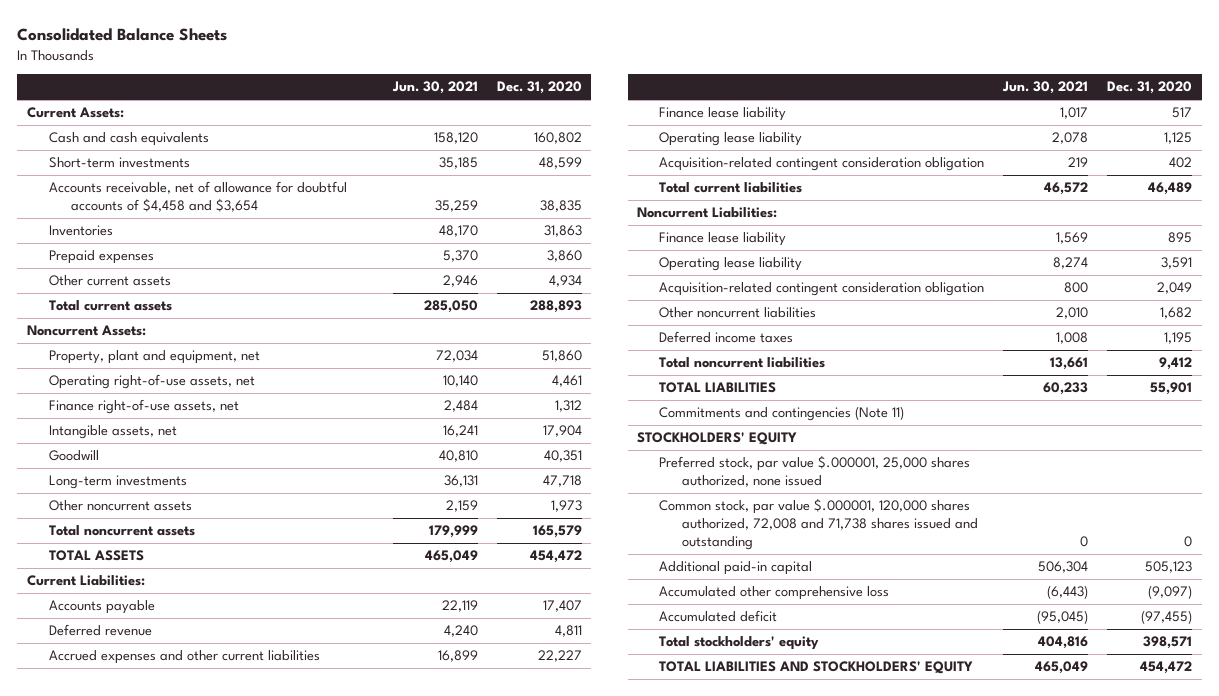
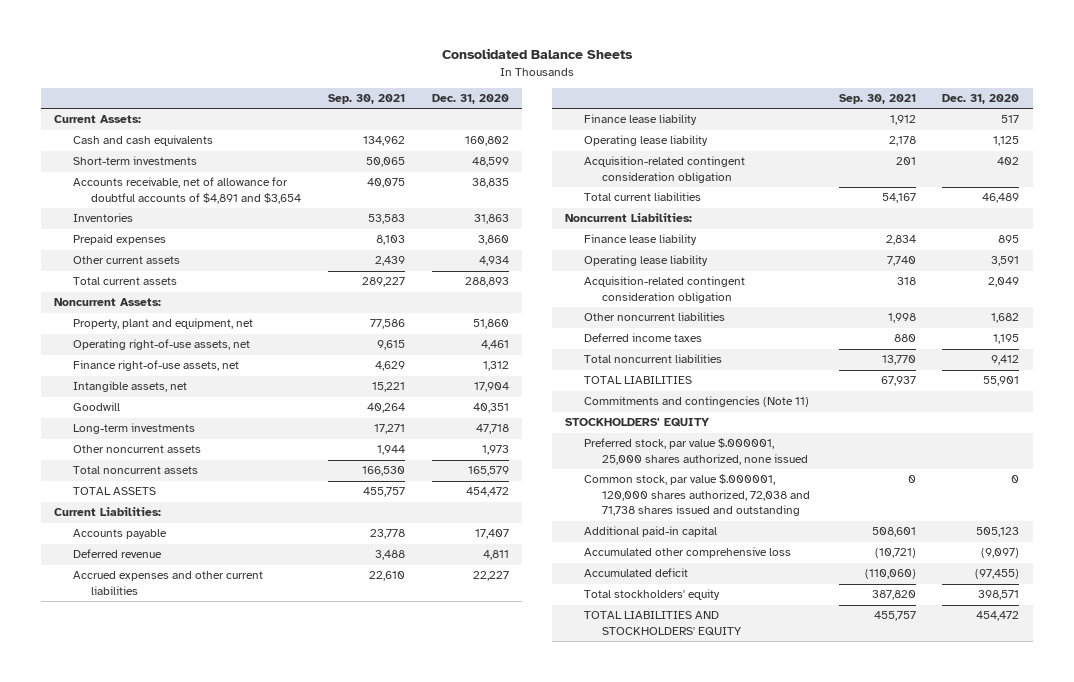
[391,81,478,95] Jun. 30, 2021 -> none
none -> [327,93,405,104] Sep. 30, 2021
[48,181,347,213] Accounts receivable, net of allowance for doubtful accounts of $4,458 and $3,654 -> [72,177,302,204] Accounts receivable, net of allowance for doubtful accounts of $4,891 and $3,654
[659,498,978,551] Common stock, par value $.000001, 120,000 shares authorized, 72,008 and 71,738 shares issued and outstanding -> [583,474,810,517] Common stock, par value $.000001, 120,000 shares authorized, 72,038 and 71,738 shares issued and outstanding

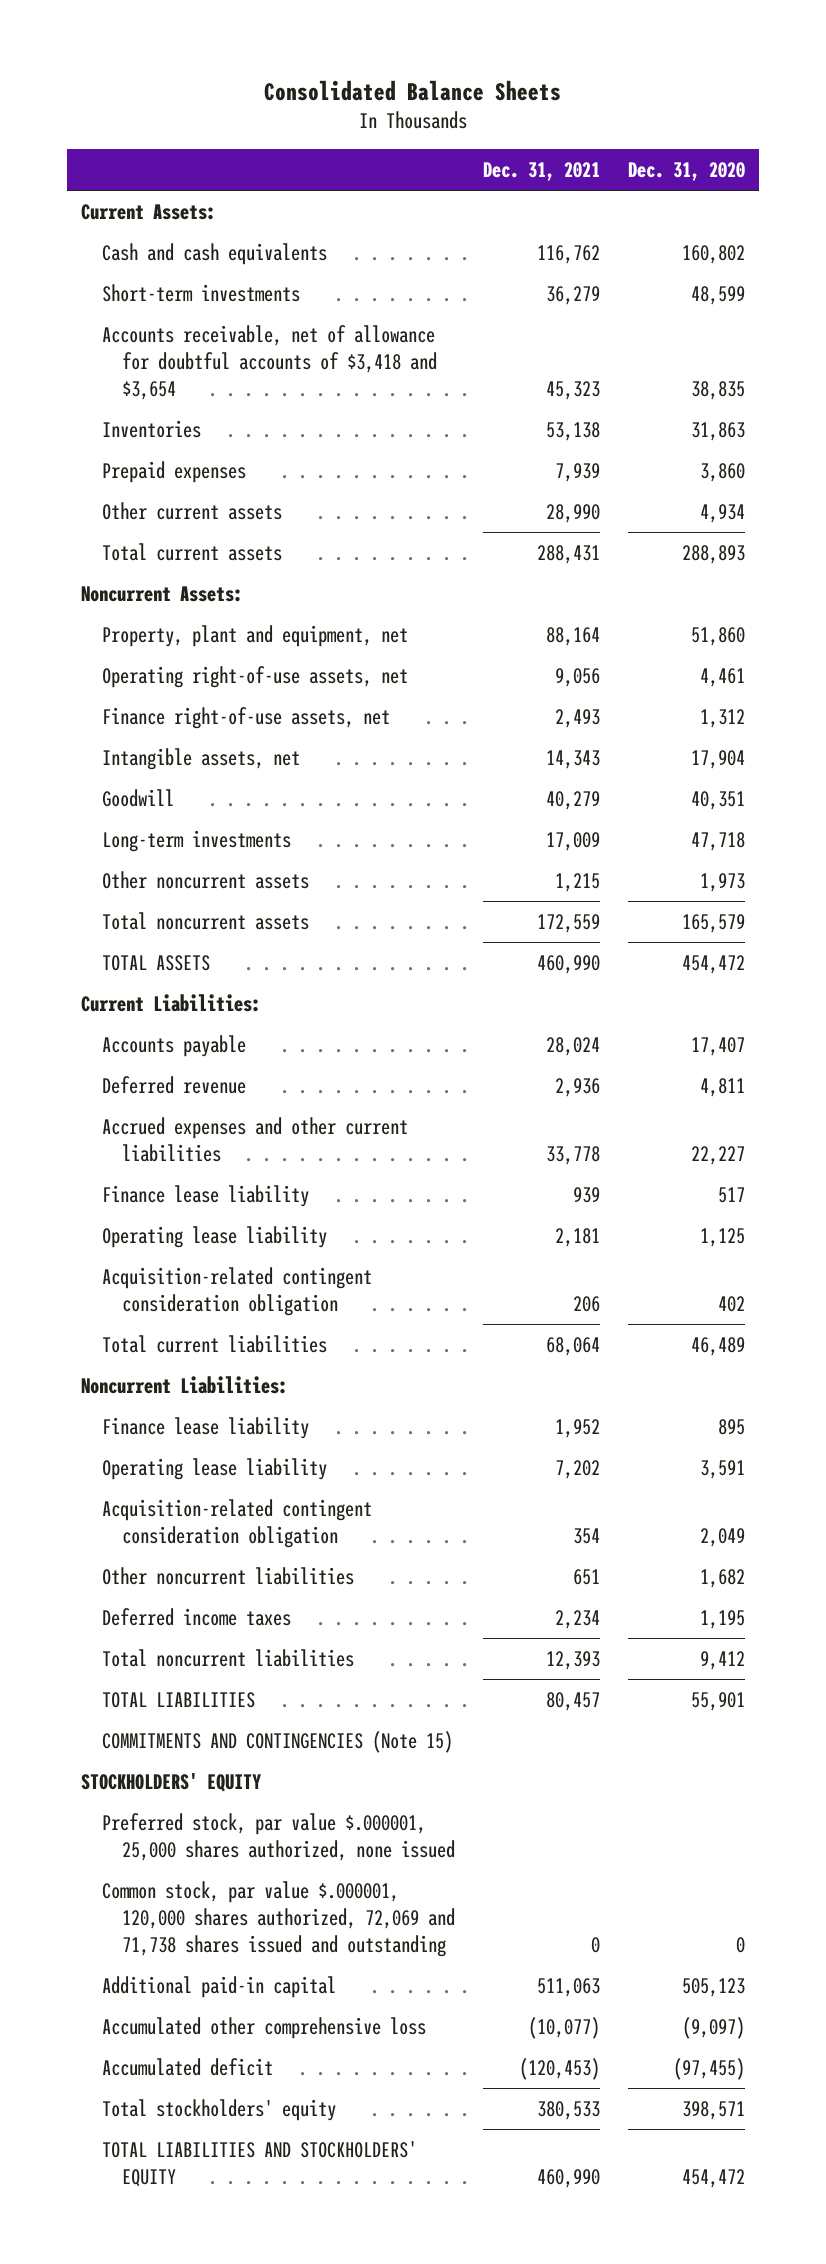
[327,93,405,104] Sep. 30, 2021 -> none
none -> [483,162,601,182] Dec. 31, 2021
[72,177,302,204] Accounts receivable, net of allowance for doubtful accounts of $4,891 and $3,654 -> [101,325,437,401] Accounts receivable, net of allowance for doubtful accounts of $3,418 and $3,654
[583,396,809,408] Commitments and contingencies (Note 11) -> [101,1731,453,1754] COMMITMENTS AND CONTINGENCIES (Note 15)
[583,474,810,517] Common stock, par value $.000001, 120,000 shares authorized, 72,038 and 71,738 shares issued and outstanding -> [101,1881,455,1958] Common stock, par value $.000001, 120,000 shares authorized, 72,069 and 71,738 shares issued and outstanding

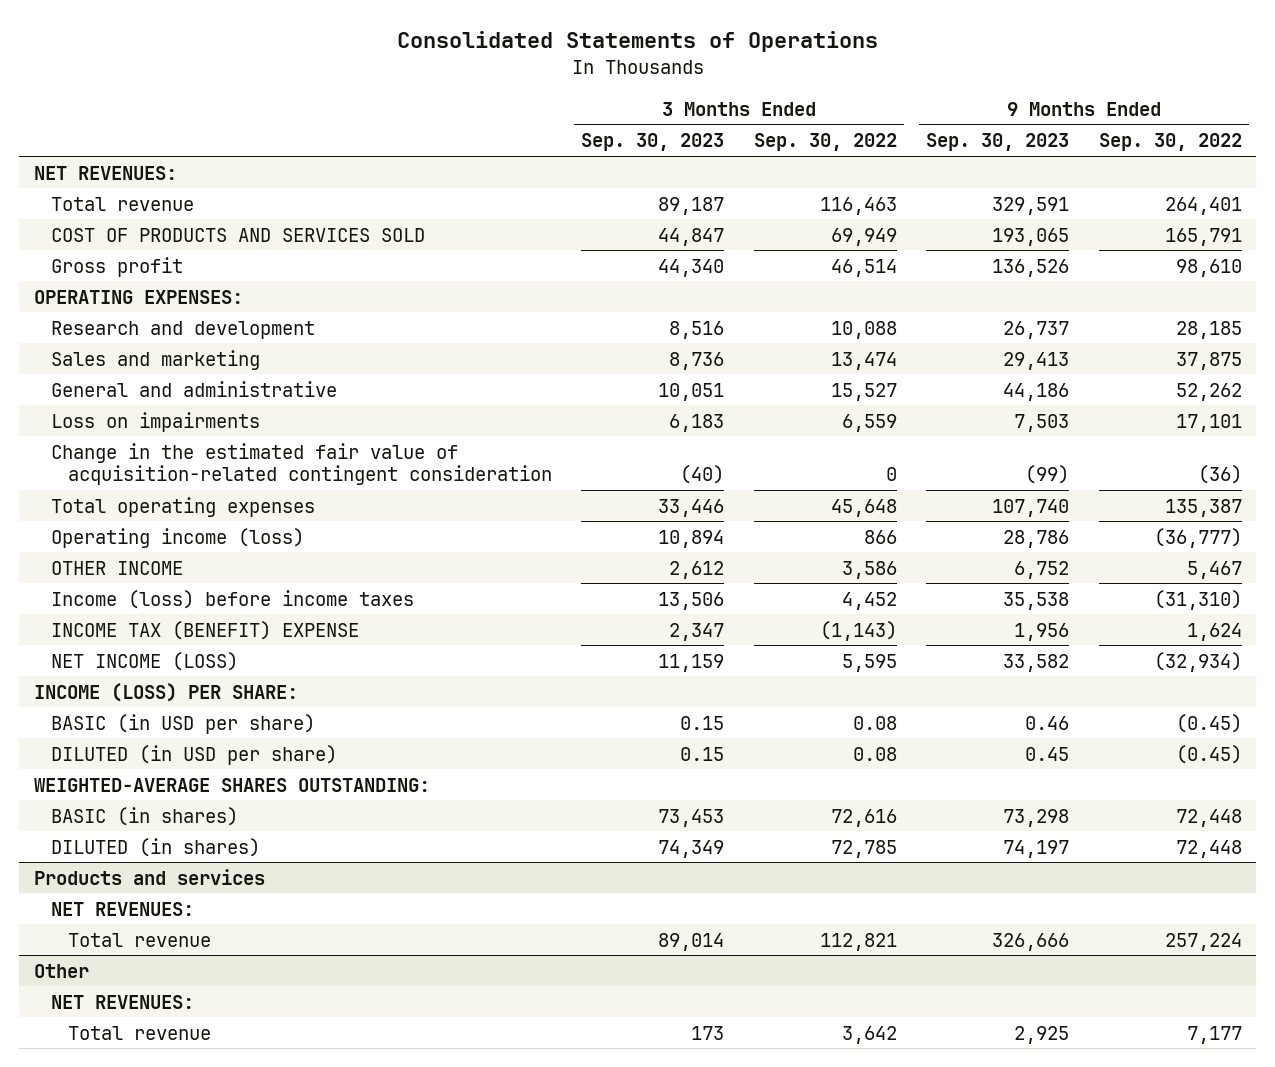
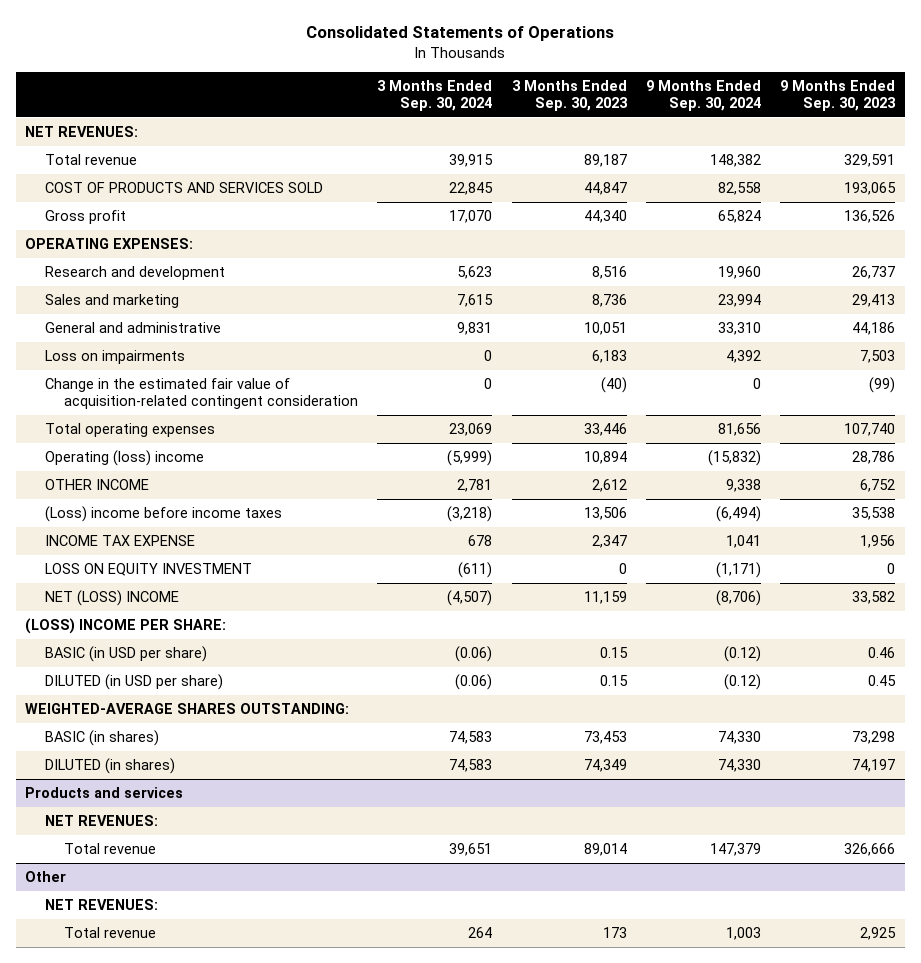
[753,133,897,152] Sep. 30, 2022 -> none
[1098,133,1242,152] Sep. 30, 2022 -> none
none -> [377,80,493,112] 3 Months Ended Sep. 30, 2024
none -> [646,80,762,112] 9 Months Ended Sep. 30, 2024
[50,527,304,548] Operating income (loss) -> [44,450,204,467] Operating (loss) income
[50,589,414,609] Income (loss) before income taxes -> [44,506,282,523] (Loss) income before income taxes
[50,620,359,640] INCOME TAX (BENEFIT) EXPENSE -> [44,535,195,547] INCOME TAX EXPENSE
none -> [44,563,252,577] LOSS ON EQUITY INVESTMENT
[50,651,238,671] NET INCOME (LOSS) -> [44,590,179,607] NET (LOSS) INCOME
[33,682,298,702] INCOME (LOSS) PER SHARE: -> [25,618,227,635] (LOSS) INCOME PER SHARE:

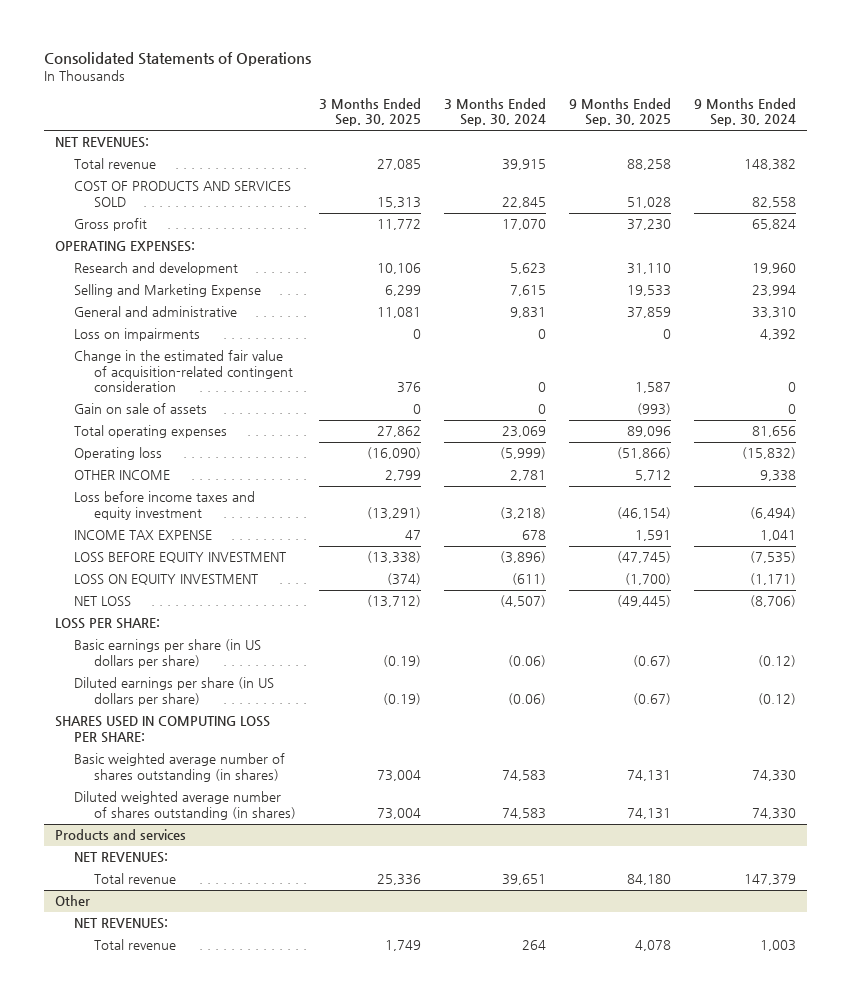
[511,80,628,112] 3 Months Ended Sep. 30, 2023 -> none
[780,80,897,112] 9 Months Ended Sep. 30, 2023 -> none
none -> [318,97,421,127] 3 Months Ended Sep. 30, 2025
none -> [568,97,671,127] 9 Months Ended Sep. 30, 2025
[44,294,179,309] Sales and marketing -> [74,284,262,298] Selling and Marketing Expense
none -> [74,403,208,415] Gain on sale of assets
[44,450,204,467] Operating (loss) income -> [74,447,163,461] Operating loss
[44,506,282,523] (Loss) income before income taxes -> [74,491,256,520] Loss before income taxes and equity investment
none -> [74,552,287,564] LOSS BEFORE EQUITY INVESTMENT
[44,590,179,607] NET (LOSS) INCOME -> [74,596,132,607] NET LOSS
[25,618,227,635] (LOSS) INCOME PER SHARE: -> [55,618,161,630] LOSS PER SHARE:
[44,646,207,663] BASIC (in USD per share) -> [74,639,262,668] Basic earnings per share (in US dollars per share)
[44,674,223,691] DILUTED (in USD per share) -> [74,677,275,706] Diluted earnings per share (in US dollars per share)
[25,703,350,715] WEIGHTED-AVERAGE SHARES OUTSTANDING: -> [55,716,271,743] SHARES USED IN COMPUTING LOSS PER SHARE:
[44,730,159,747] BASIC (in shares) -> [74,753,286,782] Basic weighted average number of shares outstanding (in shares)
[44,758,175,775] DILUTED (in shares) -> [74,791,296,820] Diluted weighted average number of shares outstanding (in shares)

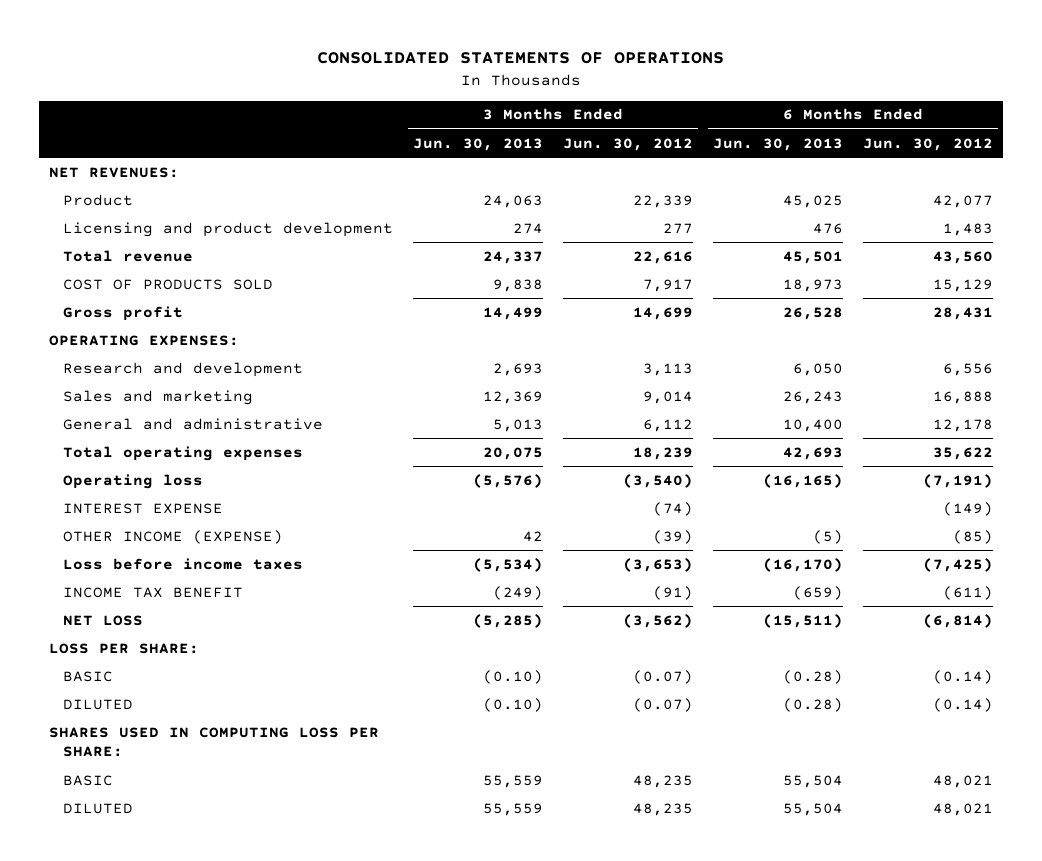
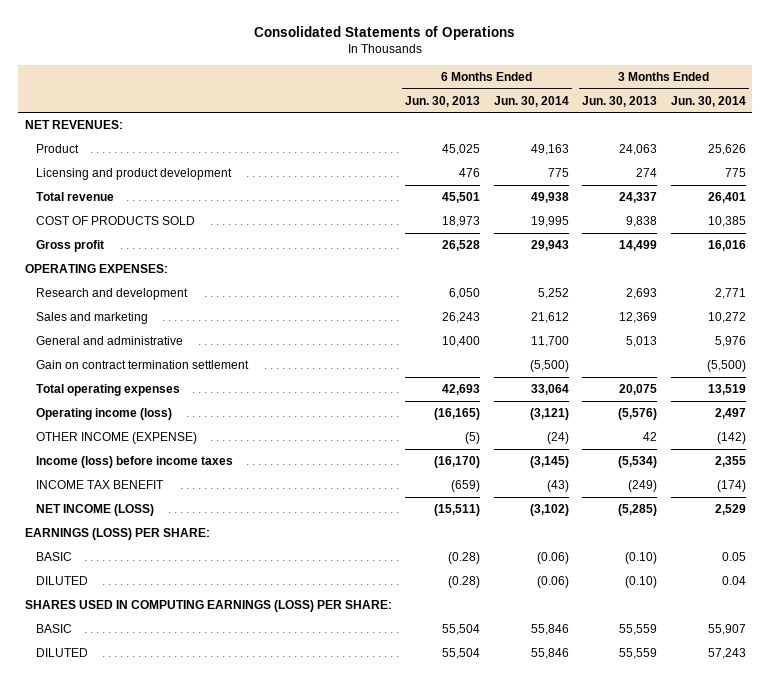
[316,52,724,65] CONSOLIDATED STATEMENTS OF OPERATIONS -> [254,25,516,40] Consolidated Statements of Operations
[562,137,693,151] Jun. 30, 2012 -> none
[863,137,994,151] Jun. 30, 2012 -> none
none -> [493,95,569,107] Jun. 30, 2014
none -> [670,95,746,107] Jun. 30, 2014
none -> [36,359,250,369] Gain on contract termination settlement
[62,502,223,514] INTEREST EXPENSE -> none
[62,473,203,489] Operating loss -> [36,407,173,420] Operating income (loss)
[62,557,303,570] Loss before income taxes -> [36,455,234,468] Income (loss) before income taxes
[62,614,143,626] NET LOSS -> [36,503,155,516] NET INCOME (LOSS)
[48,642,199,654] LOSS PER SHARE: -> [25,527,211,540] EARNINGS (LOSS) PER SHARE:
[48,726,379,758] SHARES USED IN COMPUTING LOSS PER SHARE: -> [25,599,393,612] SHARES USED IN COMPUTING EARNINGS (LOSS) PER SHARE:

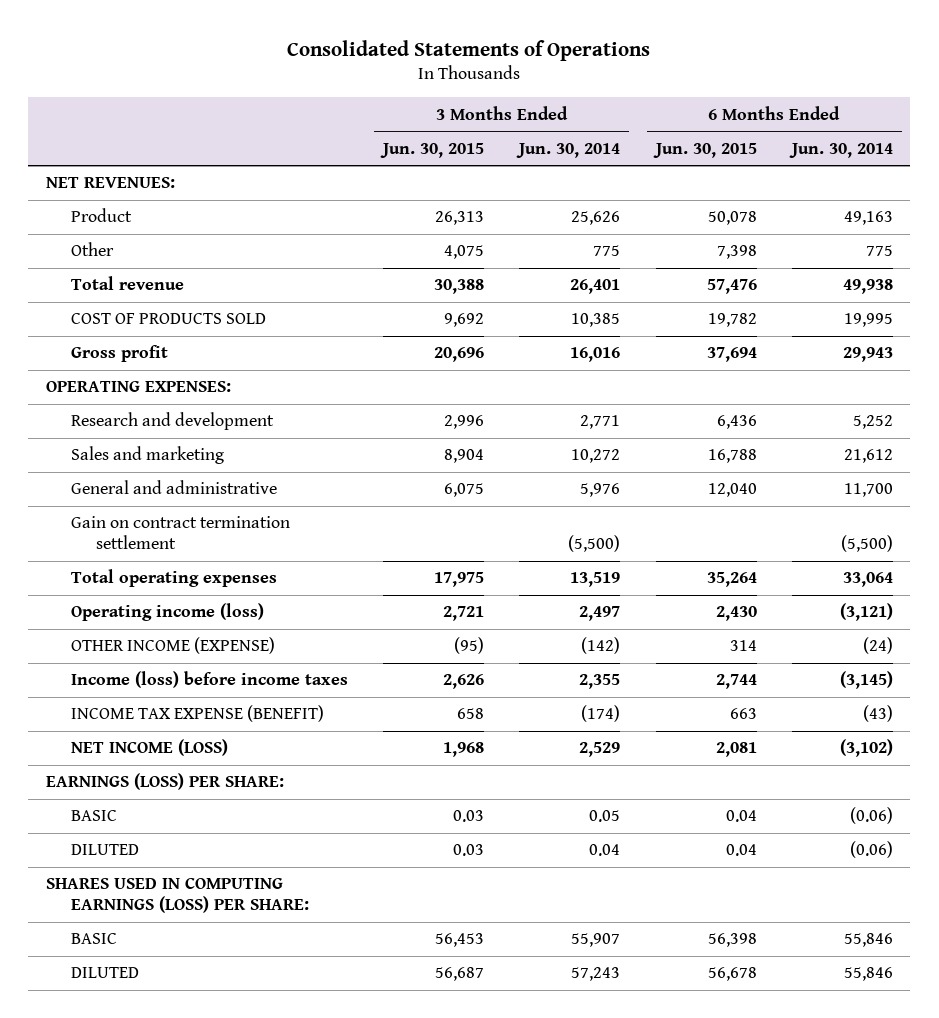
[405,95,481,107] Jun. 30, 2013 -> none
[582,95,658,107] Jun. 30, 2013 -> none
none -> [380,142,485,158] Jun. 30, 2015
none -> [652,142,757,158] Jun. 30, 2015
[36,167,233,180] Licensing and product development -> [71,242,115,257] Other
[36,479,165,489] INCOME TAX BENEFIT -> [71,705,325,723] INCOME TAX EXPENSE (BENEFIT)

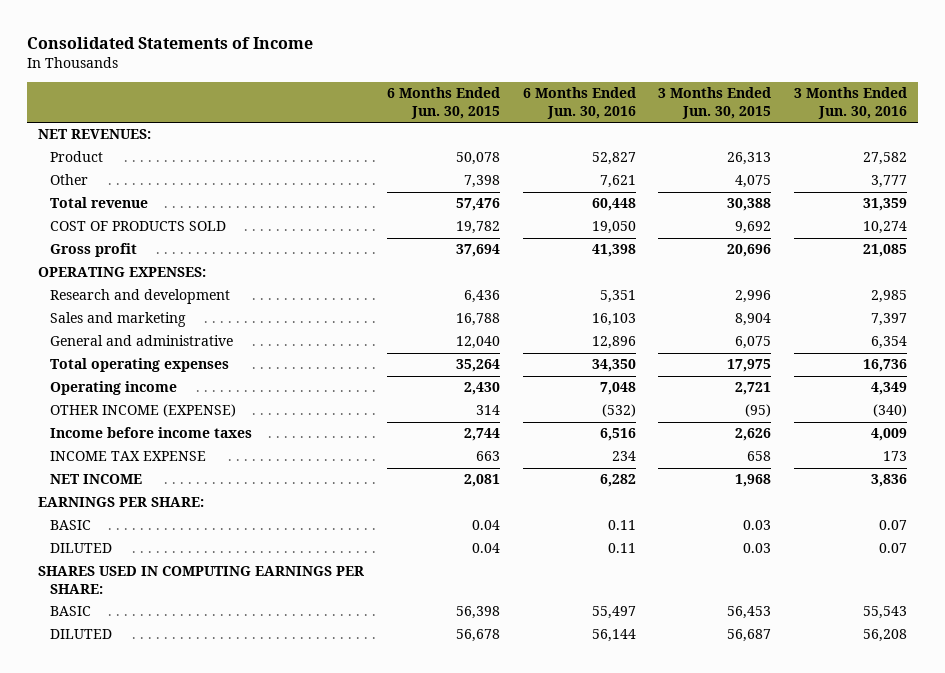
[287,39,651,61] Consolidated Statements of Operations -> [26,36,313,49] Consolidated Statements of Income
[516,142,621,158] Jun. 30, 2014 -> none
[788,142,893,158] Jun. 30, 2014 -> none
none -> [522,87,636,119] 6 Months Ended Jun. 30, 2016
none -> [794,87,908,119] 3 Months Ended Jun. 30, 2016
[71,516,291,550] Gain on contract termination settlement -> none
[71,603,265,622] Operating income (loss) -> [49,381,177,396] Operating income
[71,671,349,689] Income (loss) before income taxes -> [49,427,252,439] Income before income taxes
[71,705,325,723] INCOME TAX EXPENSE (BENEFIT) -> [49,451,206,462] INCOME TAX EXPENSE
[71,739,229,757] NET INCOME (LOSS) -> [49,474,142,485] NET INCOME
[45,773,284,791] EARNINGS (LOSS) PER SHARE: -> [38,497,205,508] EARNINGS PER SHARE:
[45,878,310,914] SHARES USED IN COMPUTING EARNINGS (LOSS) PER SHARE: -> [38,566,365,595] SHARES USED IN COMPUTING EARNINGS PER SHARE:

